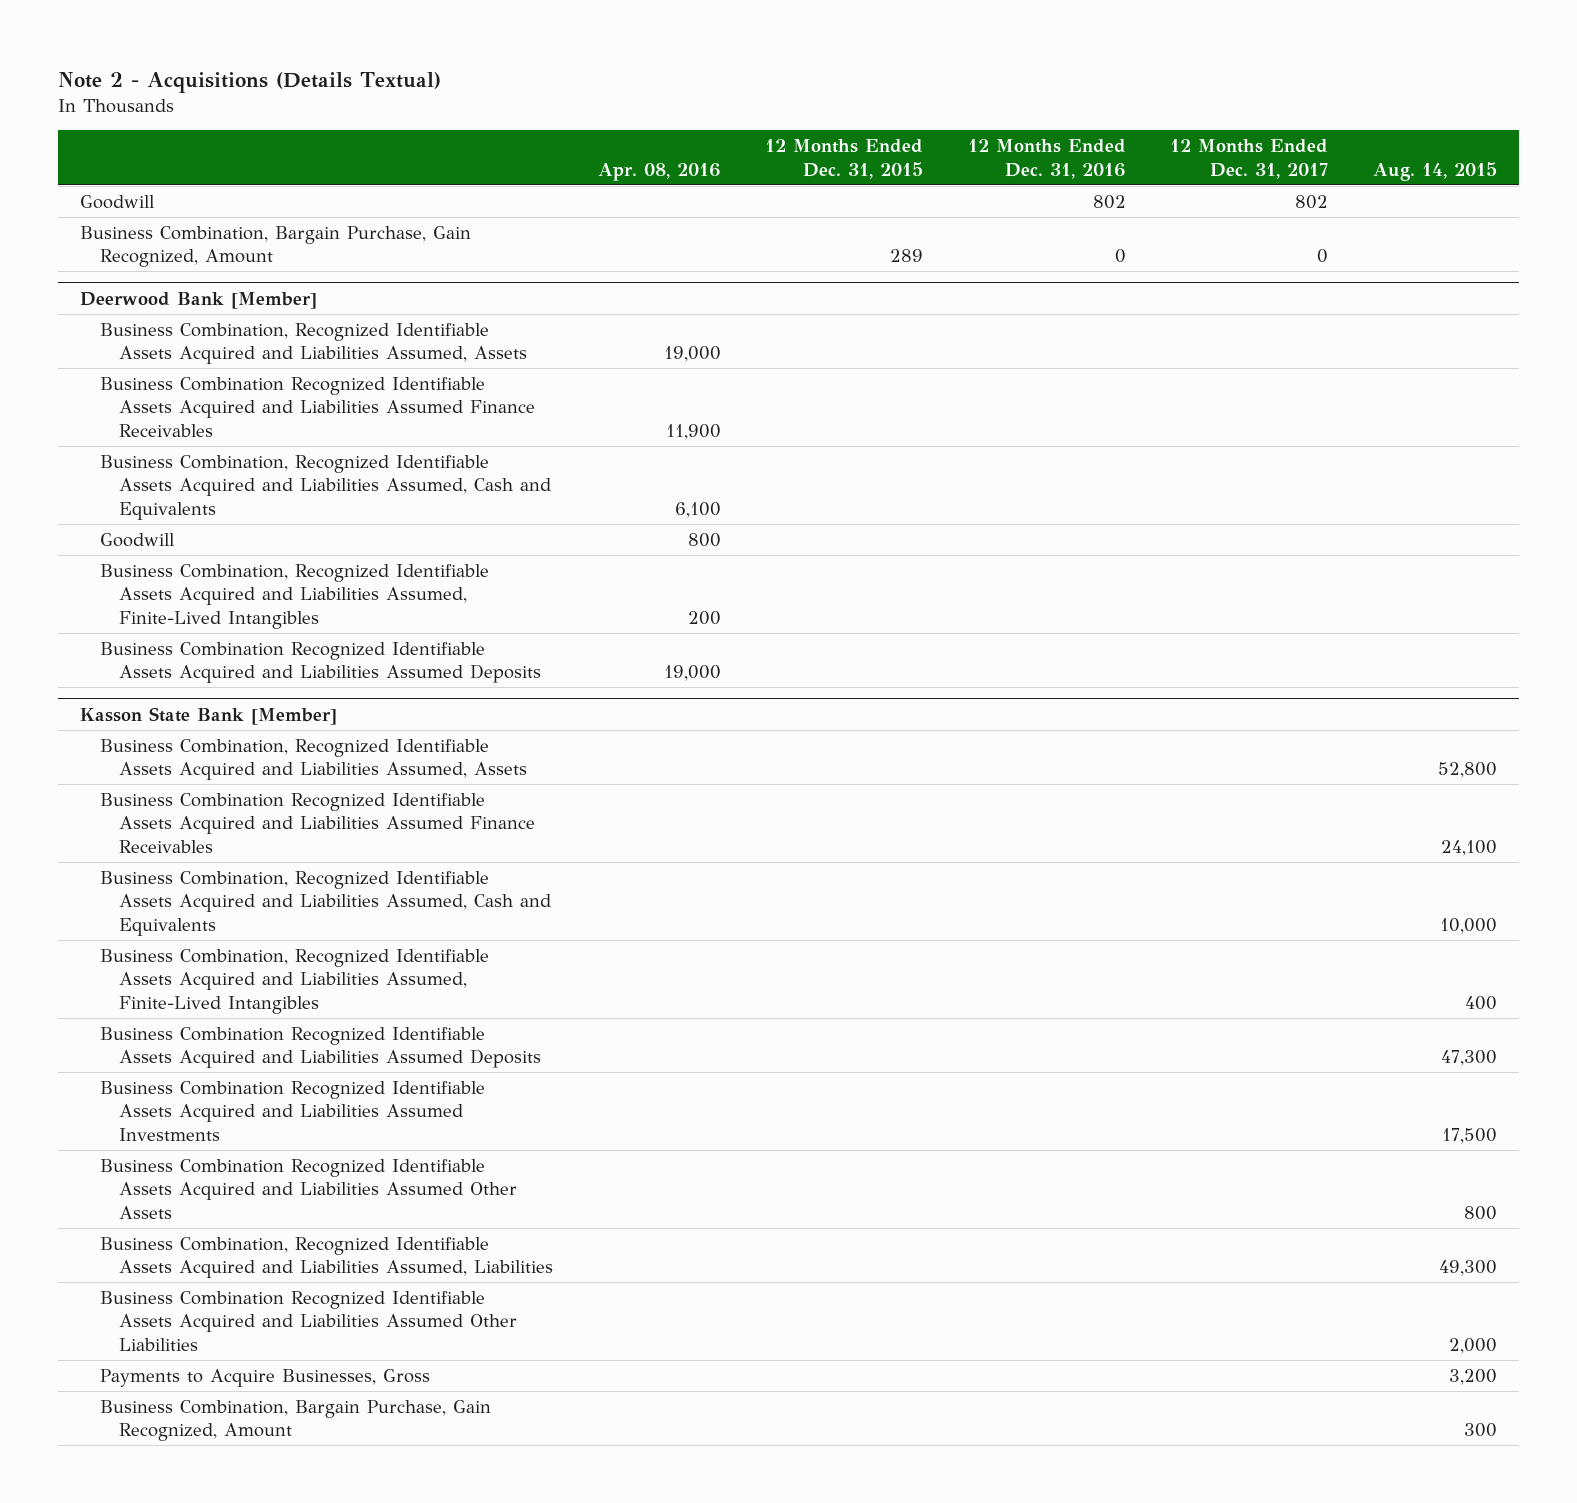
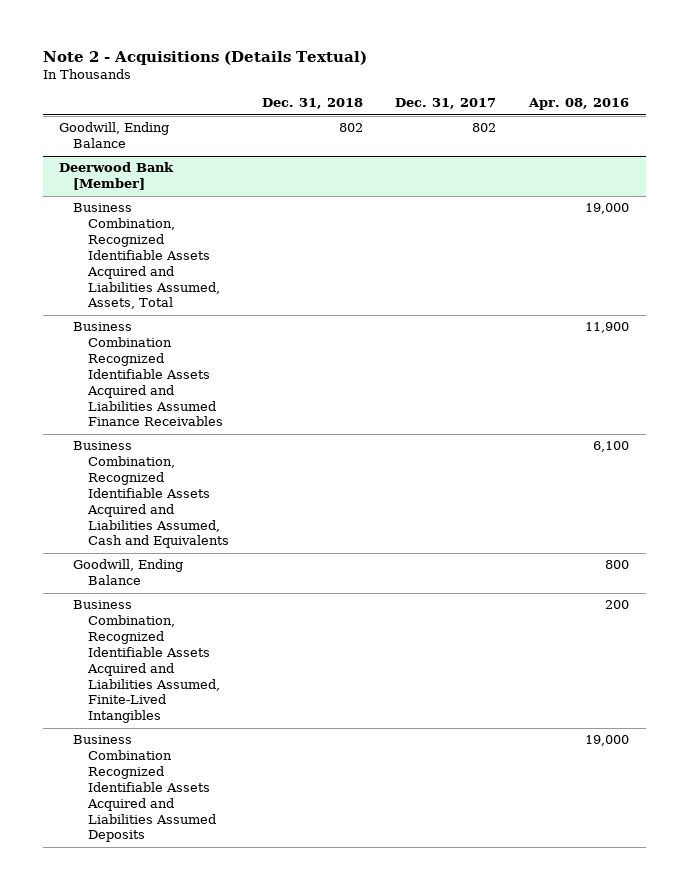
[765,139,924,179] 12 Months Ended Dec. 31, 2015 -> none
[967,139,1126,179] 12 Months Ended Dec. 31, 2016 -> none
[1170,139,1329,179] 12 Months Ended Dec. 31, 2017 -> none
[1372,161,1497,181] Aug. 14, 2015 -> none
none -> [261,98,363,110] Dec. 31, 2018
none -> [395,98,497,110] Dec. 31, 2017
[80,225,472,268] Business Combination, Bargain Purchase, Gain Recognized, Amount -> none
[80,194,156,209] Goodwill -> [59,122,170,149] Goodwill, Ending Balance
[99,322,528,365] Business Combination, Recognized Identifiable Assets Acquired and Liabilities Assumed, Assets -> [73,203,220,310] Business Combination, Recognized Identifiable Assets Acquired and Liabilities Assumed, Assets, Total
[99,532,175,547] Goodwill -> [73,559,184,586] Goodwill, Ending Balance
[80,706,338,725] Kasson State Bank [Member] -> none
[99,738,528,781] Business Combination, Recognized Identifiable Assets Acquired and Liabilities Assumed, Assets -> none
[99,792,536,853] Business Combination Recognized Identifiable Assets Acquired and Liabilities Assumed Finance Receivables -> none
[99,870,552,936] Business Combination, Recognized Identifiable Assets Acquired and Liabilities Assumed, Cash and Equivalents -> none
[99,948,489,1014] Business Combination, Recognized Identifiable Assets Acquired and Liabilities Assumed, Finite-Lived Intangibles -> none
[99,1026,542,1069] Business Combination Recognized Identifiable Assets Acquired and Liabilities Assumed Deposits -> none
[99,1080,485,1141] Business Combination Recognized Identifiable Assets Acquired and Liabilities Assumed Investments -> none
[99,1158,518,1219] Business Combination Recognized Identifiable Assets Acquired and Liabilities Assumed Other Assets -> none
[99,1236,554,1279] Business Combination, Recognized Identifiable Assets Acquired and Liabilities Assumed, Liabilities -> none
[99,1290,518,1351] Business Combination Recognized Identifiable Assets Acquired and Liabilities Assumed Other Liabilities -> none
[99,1368,430,1387] Payments to Acquire Businesses, Gross -> none
[99,1399,491,1442] Business Combination, Bargain Purchase, Gain Recognized, Amount -> none

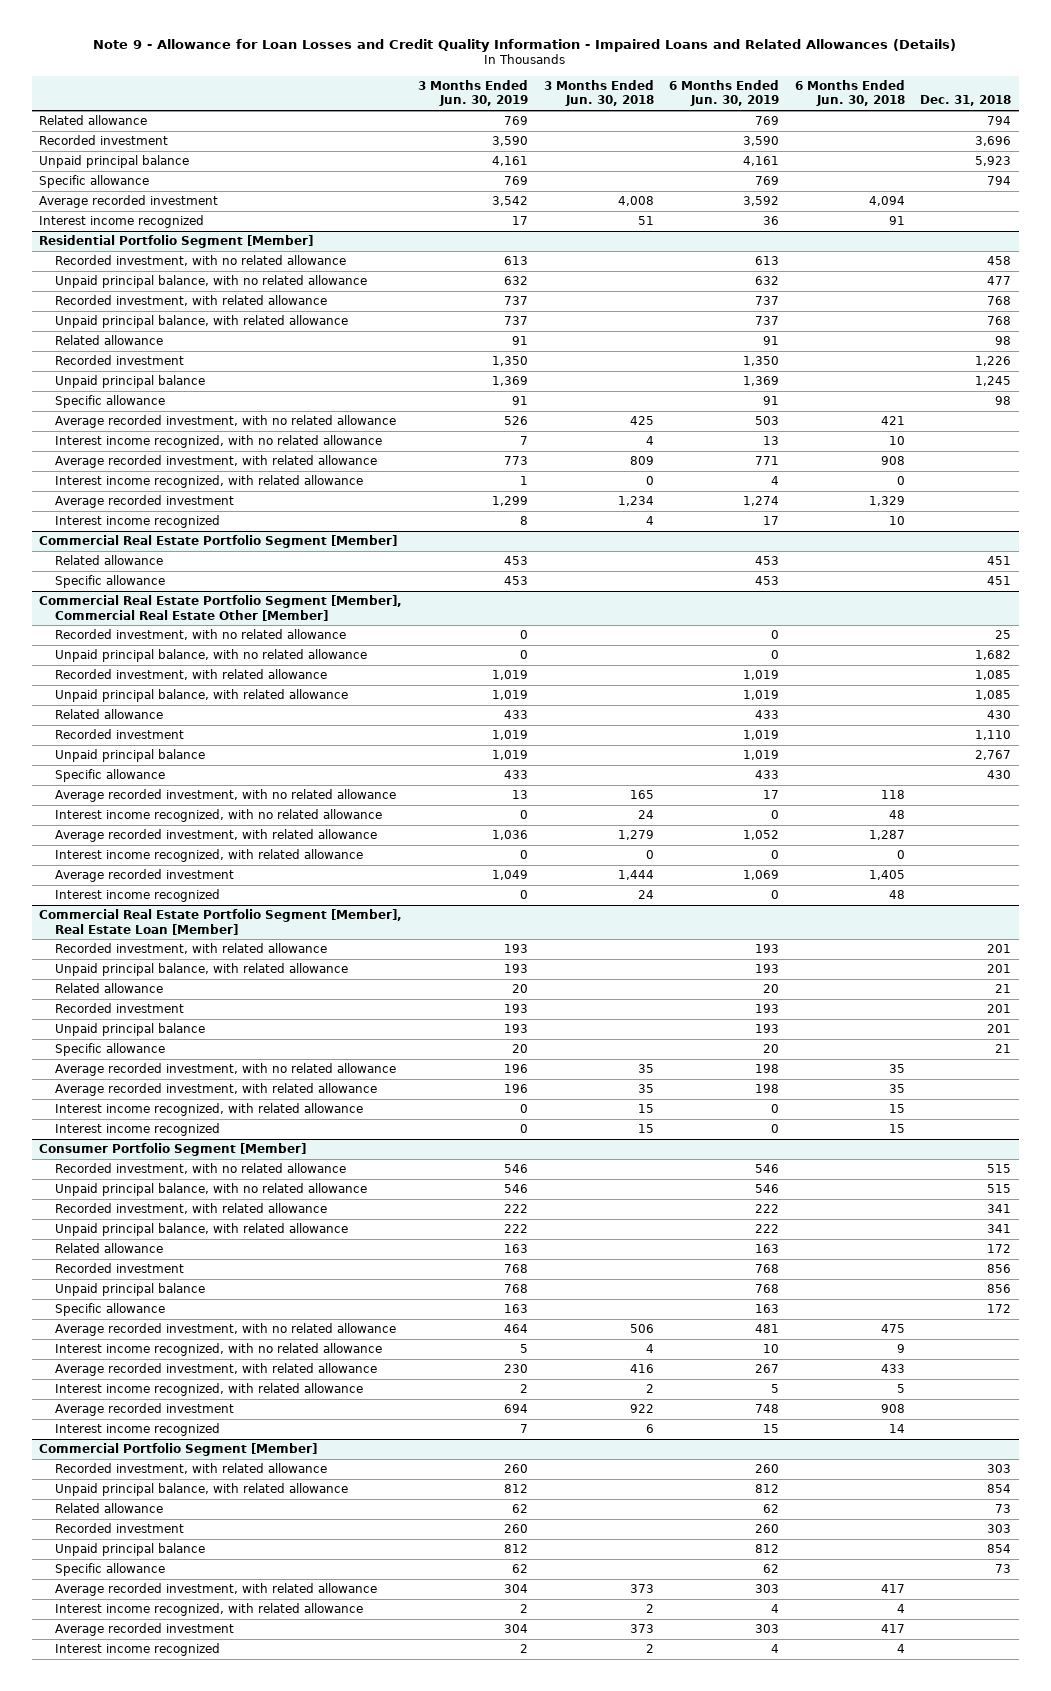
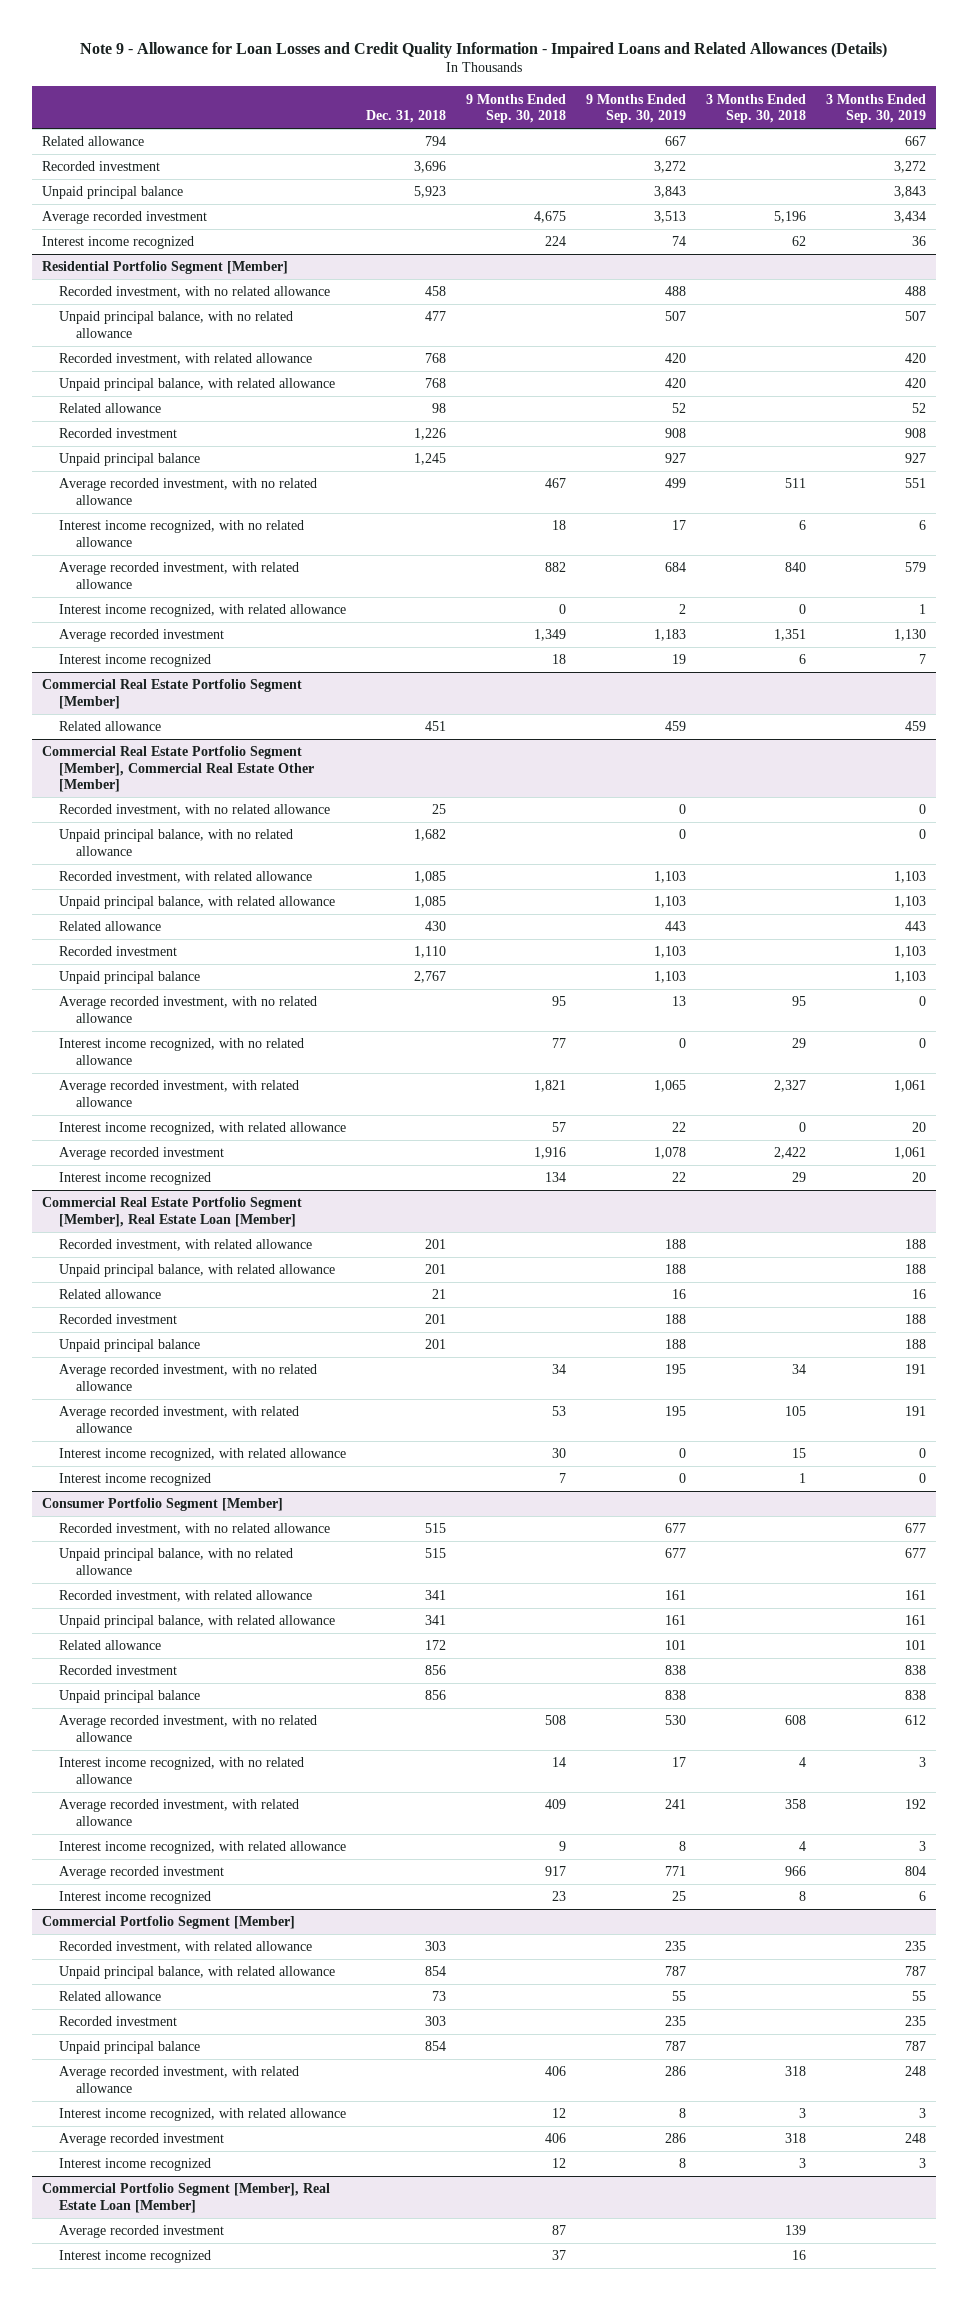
[417,79,528,107] 3 Months Ended Jun. 30, 2019 -> none
[543,79,654,107] 3 Months Ended Jun. 30, 2018 -> none
[669,79,780,107] 6 Months Ended Jun. 30, 2019 -> none
[794,79,905,107] 6 Months Ended Jun. 30, 2018 -> none
none -> [466,93,567,124] 9 Months Ended Sep. 30, 2018
none -> [586,93,687,124] 9 Months Ended Sep. 30, 2019
none -> [706,93,807,124] 3 Months Ended Sep. 30, 2018
none -> [826,93,927,124] 3 Months Ended Sep. 30, 2019
[39,175,150,189] Specific allowance -> none
[54,395,165,409] Specific allowance -> none
[54,575,165,589] Specific allowance -> none
[54,769,165,783] Specific allowance -> none
[54,1043,165,1057] Specific allowance -> none
[54,1303,165,1317] Specific allowance -> none
[54,1563,165,1577] Specific allowance -> none
none -> [42,2183,331,2213] Commercial Portfolio Segment [Member], Real Estate Loan [Member]
none -> [59,2225,225,2239] Average recorded investment
none -> [59,2250,212,2264] Interest income recognized

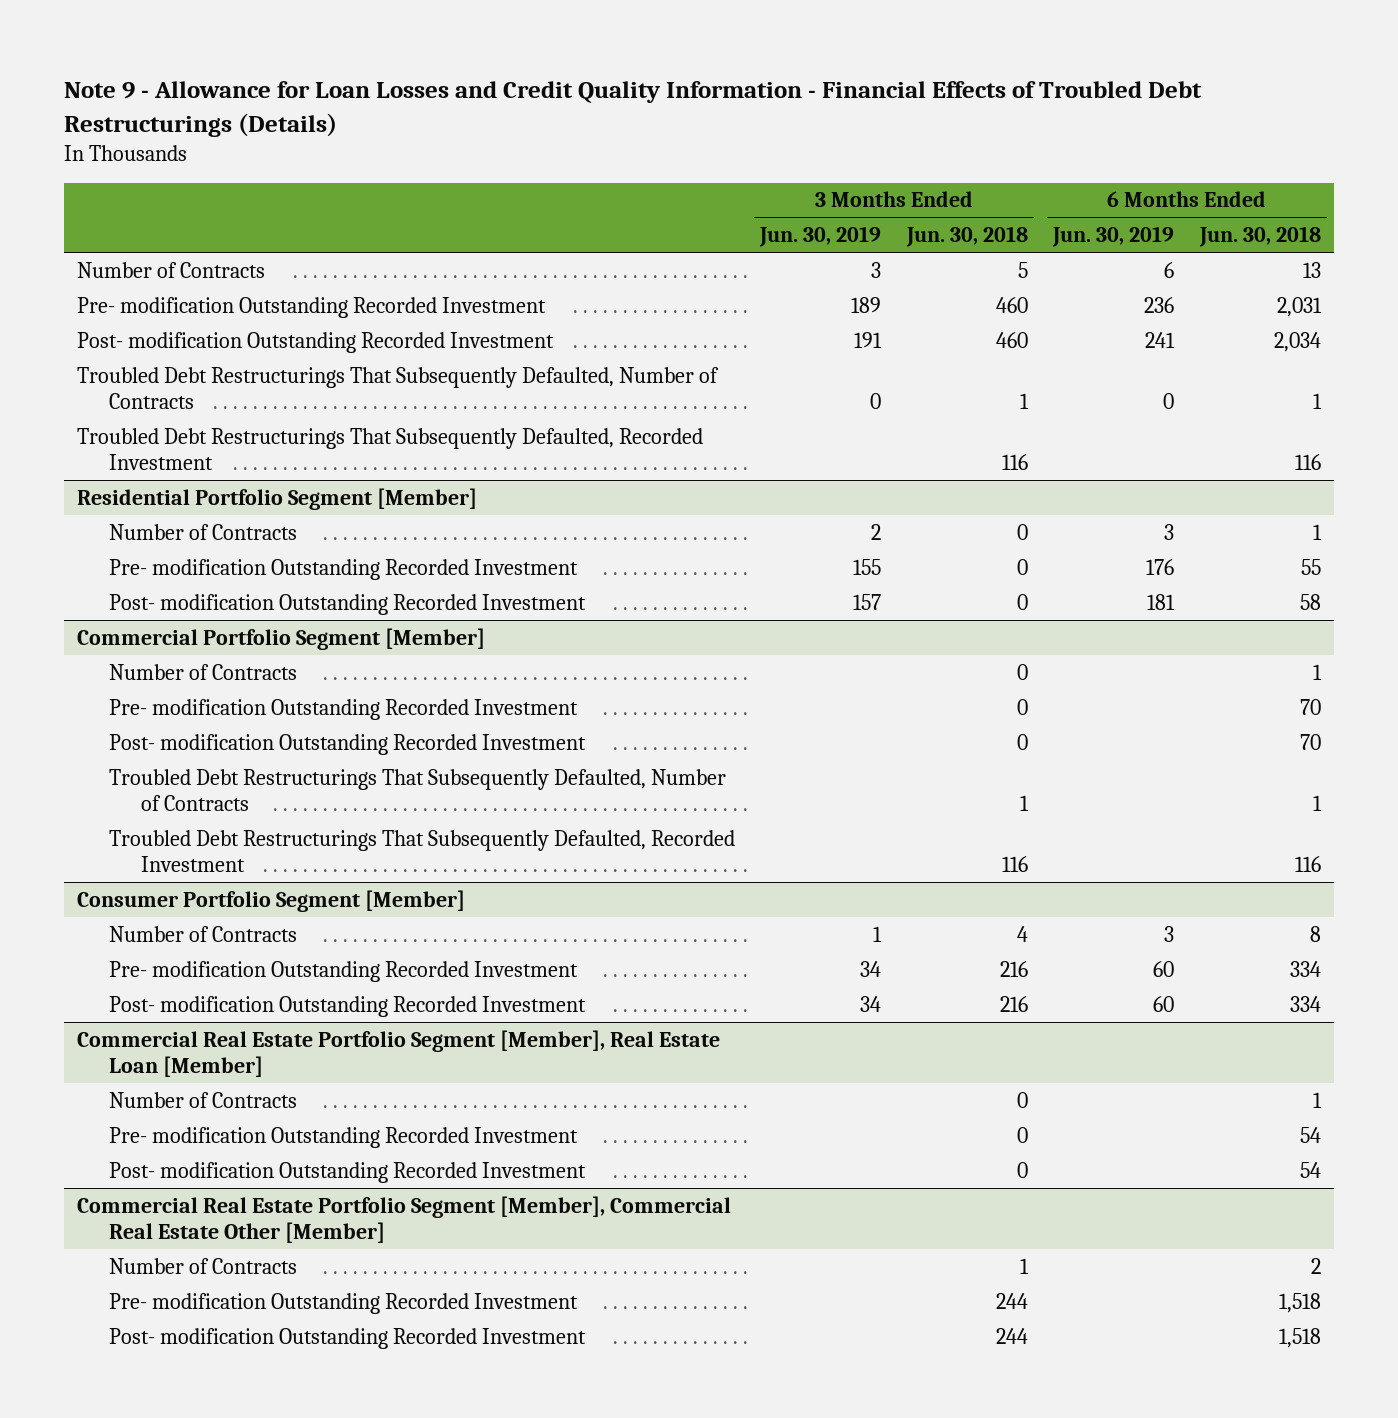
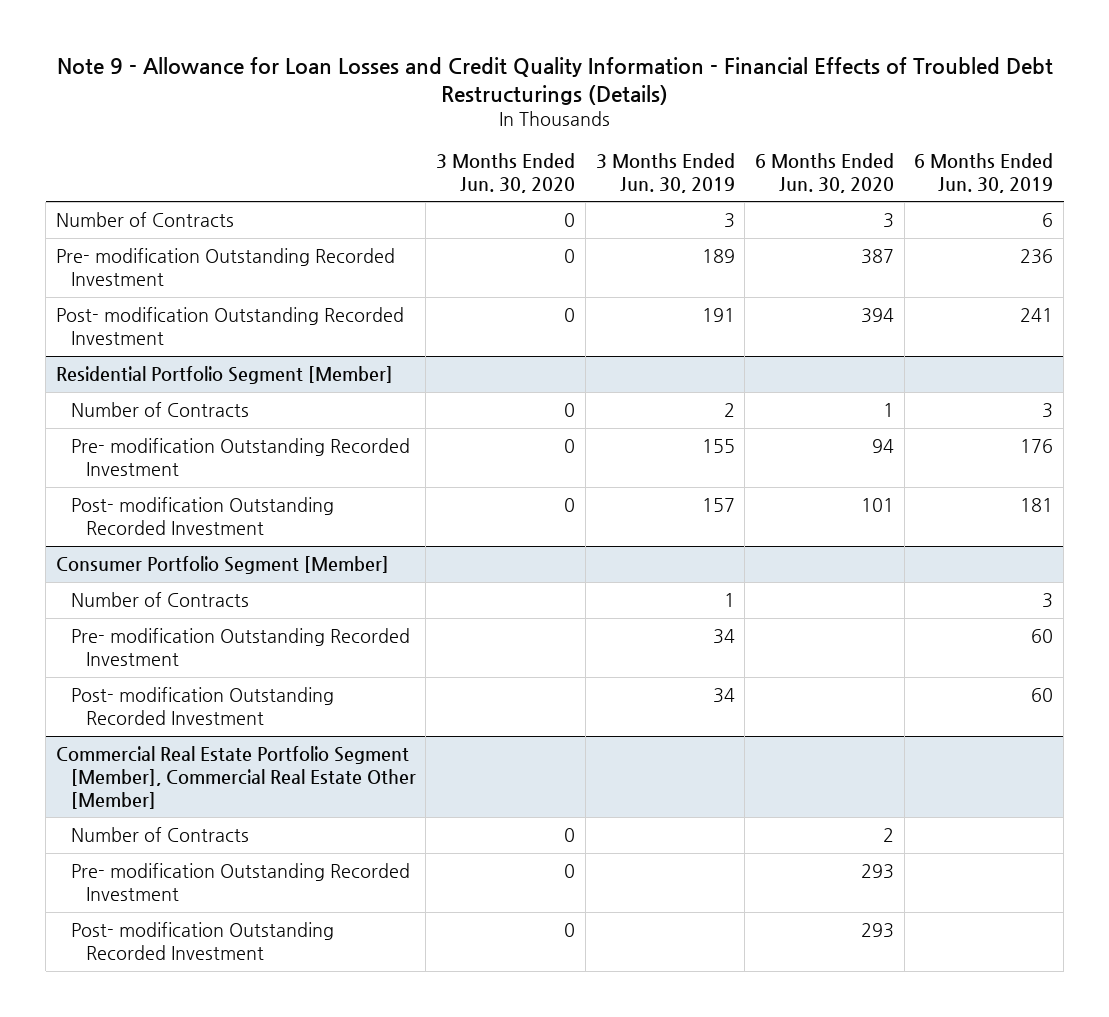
[905,226,1028,248] Jun. 30, 2018 -> none
[1198,226,1321,248] Jun. 30, 2018 -> none
none -> [436,152,576,193] 3 Months Ended Jun. 30, 2020
none -> [754,152,894,193] 6 Months Ended Jun. 30, 2020
[77,366,720,410] Troubled Debt Restructurings That Subsequently Defaulted, Number of Contracts -> none
[77,427,704,471] Troubled Debt Restructurings That Subsequently Defaulted, Recorded Investment -> none
[77,627,486,650] Commercial Portfolio Segment [Member] -> none
[108,663,297,680] Number of Contracts -> none
[108,698,578,720] Pre- modification Outstanding Recorded Investment -> none
[108,733,586,755] Post- modification Outstanding Recorded Investment -> none
[108,768,726,812] Troubled Debt Restructurings That Subsequently Defaulted, Number of Contracts -> none
[108,829,735,873] Troubled Debt Restructurings That Subsequently Defaulted, Recorded Investment -> none
[77,1029,721,1078] Commercial Real Estate Portfolio Segment [Member], Real Estate Loan [Member] -> none
[108,1091,297,1108] Number of Contracts -> none
[108,1126,578,1148] Pre- modification Outstanding Recorded Investment -> none
[108,1161,586,1183] Post- modification Outstanding Recorded Investment -> none

